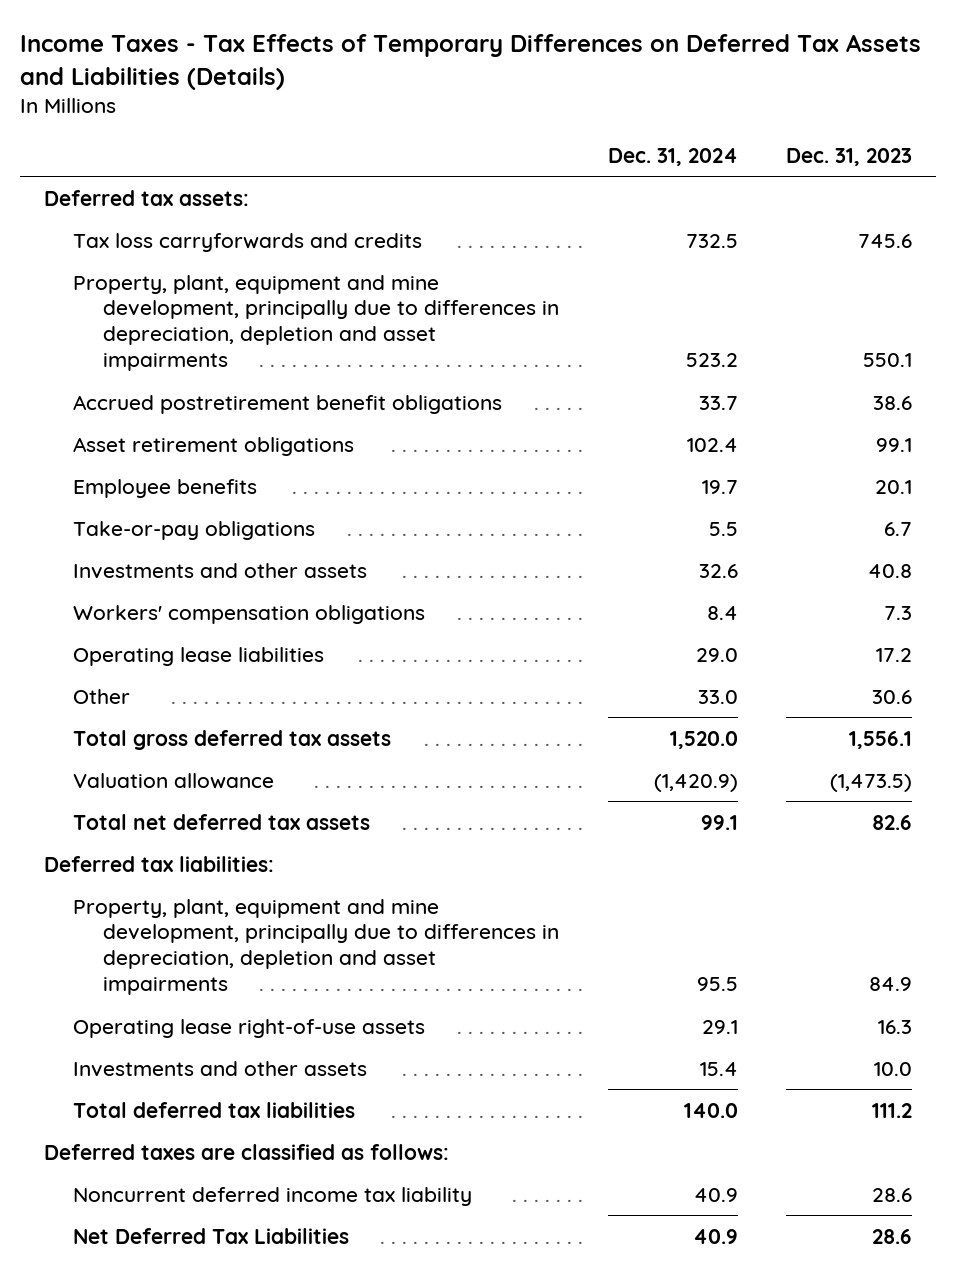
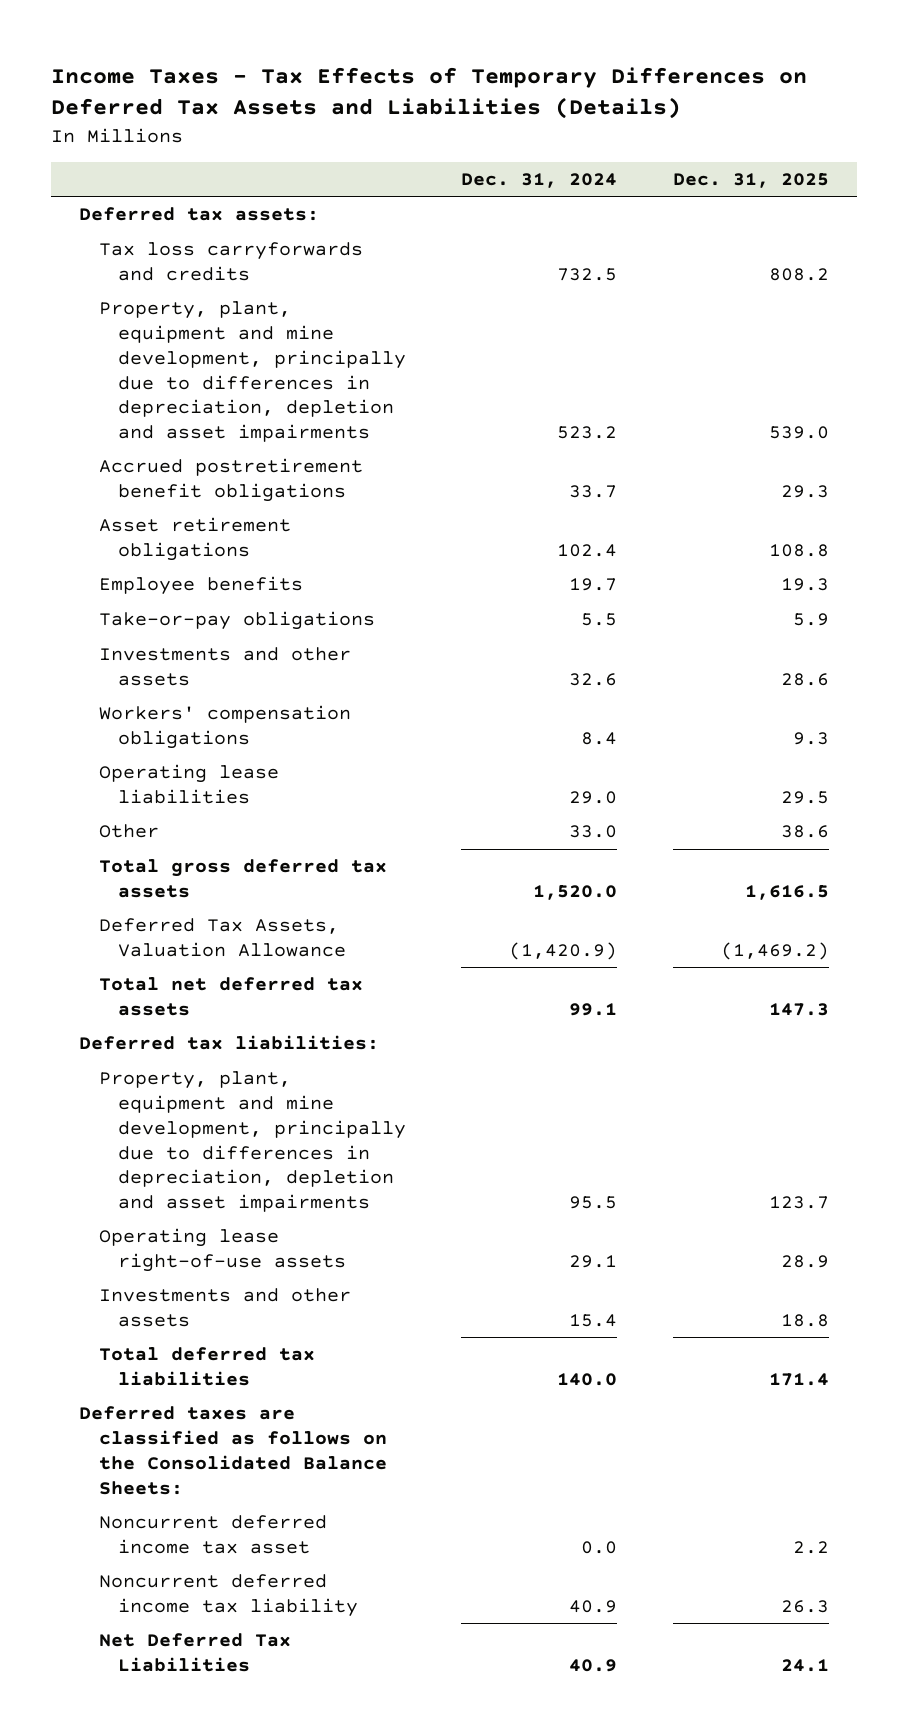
[786,147,913,166] Dec. 31, 2023 -> none
none -> [672,173,829,189] Dec. 31, 2025
[73,772,275,789] Valuation allowance -> [98,918,347,958] Deferred Tax Assets, Valuation Allowance
[43,1143,449,1160] Deferred taxes are classified as follows: -> [79,1406,387,1495] Deferred taxes are classified as follows on the Consolidated Balance Sheets:
none -> [98,1515,327,1555] Noncurrent deferred income tax asset

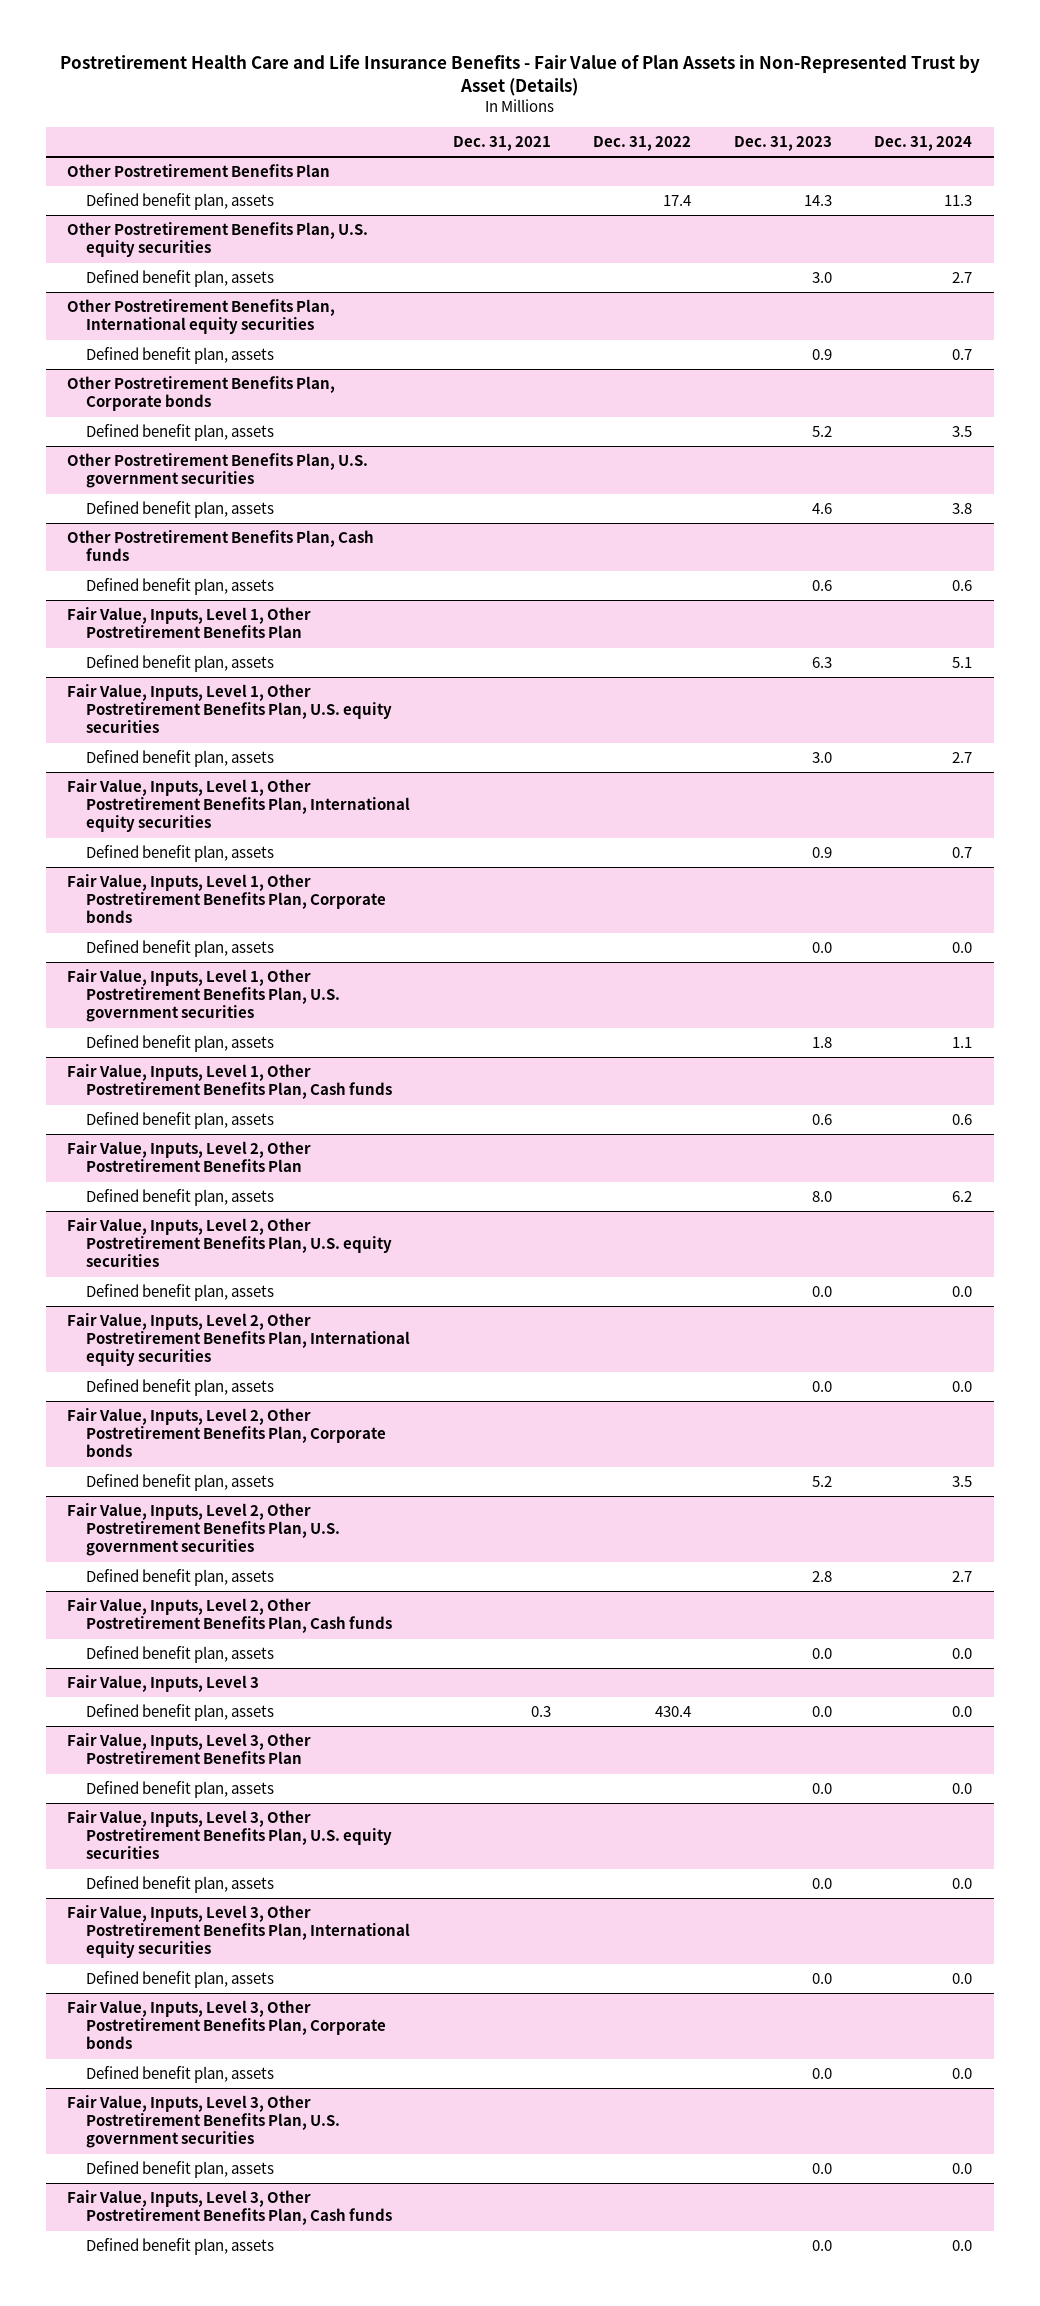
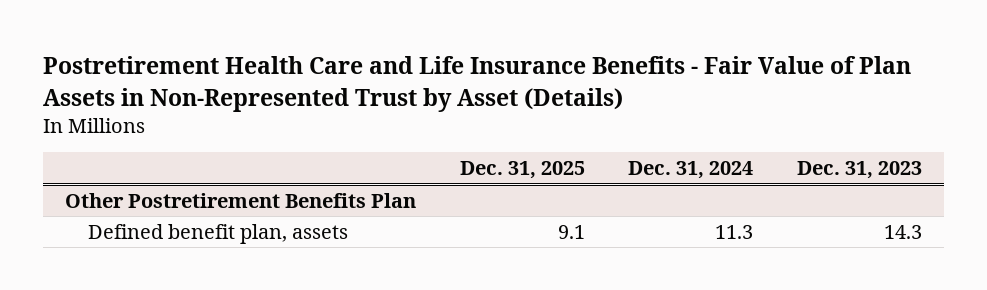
[452,136,551,152] Dec. 31, 2021 -> none
[593,136,692,152] Dec. 31, 2022 -> none
none -> [459,161,585,180] Dec. 31, 2025
[67,222,369,258] Other Postretirement Benefits Plan, U.S. equity securities -> none
[86,270,275,288] Defined benefit plan, assets -> none
[67,299,336,335] Other Postretirement Benefits Plan, International equity securities -> none
[86,347,275,365] Defined benefit plan, assets -> none
[67,376,336,412] Other Postretirement Benefits Plan, Corporate bonds -> none
[86,424,275,442] Defined benefit plan, assets -> none
[67,453,369,489] Other Postretirement Benefits Plan, U.S. government securities -> none
[86,501,275,519] Defined benefit plan, assets -> none
[67,530,375,562] Other Postretirement Benefits Plan, Cash funds -> none
[86,578,275,596] Defined benefit plan, assets -> none
[67,607,312,639] Fair Value, Inputs, Level 1, Other Postretirement Benefits Plan -> none
[86,655,275,673] Defined benefit plan, assets -> none
[67,684,393,734] Fair Value, Inputs, Level 1, Other Postretirement Benefits Plan, U.S. equity securities -> none
[86,750,275,768] Defined benefit plan, assets -> none
[67,779,411,833] Fair Value, Inputs, Level 1, Other Postretirement Benefits Plan, International equity securities -> none
[86,845,275,863] Defined benefit plan, assets -> none
[67,874,387,924] Fair Value, Inputs, Level 1, Other Postretirement Benefits Plan, Corporate bonds -> none
[86,940,275,958] Defined benefit plan, assets -> none
[67,969,341,1023] Fair Value, Inputs, Level 1, Other Postretirement Benefits Plan, U.S. government securities -> none
[86,1035,275,1053] Defined benefit plan, assets -> none
[67,1064,393,1100] Fair Value, Inputs, Level 1, Other Postretirement Benefits Plan, Cash funds -> none
[86,1112,275,1130] Defined benefit plan, assets -> none
[67,1141,312,1173] Fair Value, Inputs, Level 2, Other Postretirement Benefits Plan -> none
[86,1189,275,1207] Defined benefit plan, assets -> none
[67,1218,393,1268] Fair Value, Inputs, Level 2, Other Postretirement Benefits Plan, U.S. equity securities -> none
[86,1284,275,1302] Defined benefit plan, assets -> none
[67,1313,411,1367] Fair Value, Inputs, Level 2, Other Postretirement Benefits Plan, International equity securities -> none
[86,1379,275,1397] Defined benefit plan, assets -> none
[67,1408,387,1458] Fair Value, Inputs, Level 2, Other Postretirement Benefits Plan, Corporate bonds -> none
[86,1474,275,1492] Defined benefit plan, assets -> none
[67,1503,341,1557] Fair Value, Inputs, Level 2, Other Postretirement Benefits Plan, U.S. government securities -> none
[86,1569,275,1587] Defined benefit plan, assets -> none
[67,1598,393,1634] Fair Value, Inputs, Level 2, Other Postretirement Benefits Plan, Cash funds -> none
[86,1646,275,1664] Defined benefit plan, assets -> none
[67,1675,260,1693] Fair Value, Inputs, Level 3 -> none
[86,1704,275,1722] Defined benefit plan, assets -> none
[67,1733,312,1765] Fair Value, Inputs, Level 3, Other Postretirement Benefits Plan -> none
[86,1781,275,1799] Defined benefit plan, assets -> none
[67,1810,393,1860] Fair Value, Inputs, Level 3, Other Postretirement Benefits Plan, U.S. equity securities -> none
[86,1876,275,1894] Defined benefit plan, assets -> none
[67,1905,411,1959] Fair Value, Inputs, Level 3, Other Postretirement Benefits Plan, International equity securities -> none
[86,1971,275,1989] Defined benefit plan, assets -> none
[67,2000,387,2050] Fair Value, Inputs, Level 3, Other Postretirement Benefits Plan, Corporate bonds -> none
[86,2066,275,2084] Defined benefit plan, assets -> none
[67,2095,341,2149] Fair Value, Inputs, Level 3, Other Postretirement Benefits Plan, U.S. government securities -> none
[86,2161,275,2179] Defined benefit plan, assets -> none
[67,2190,393,2226] Fair Value, Inputs, Level 3, Other Postretirement Benefits Plan, Cash funds -> none
[86,2238,275,2256] Defined benefit plan, assets -> none

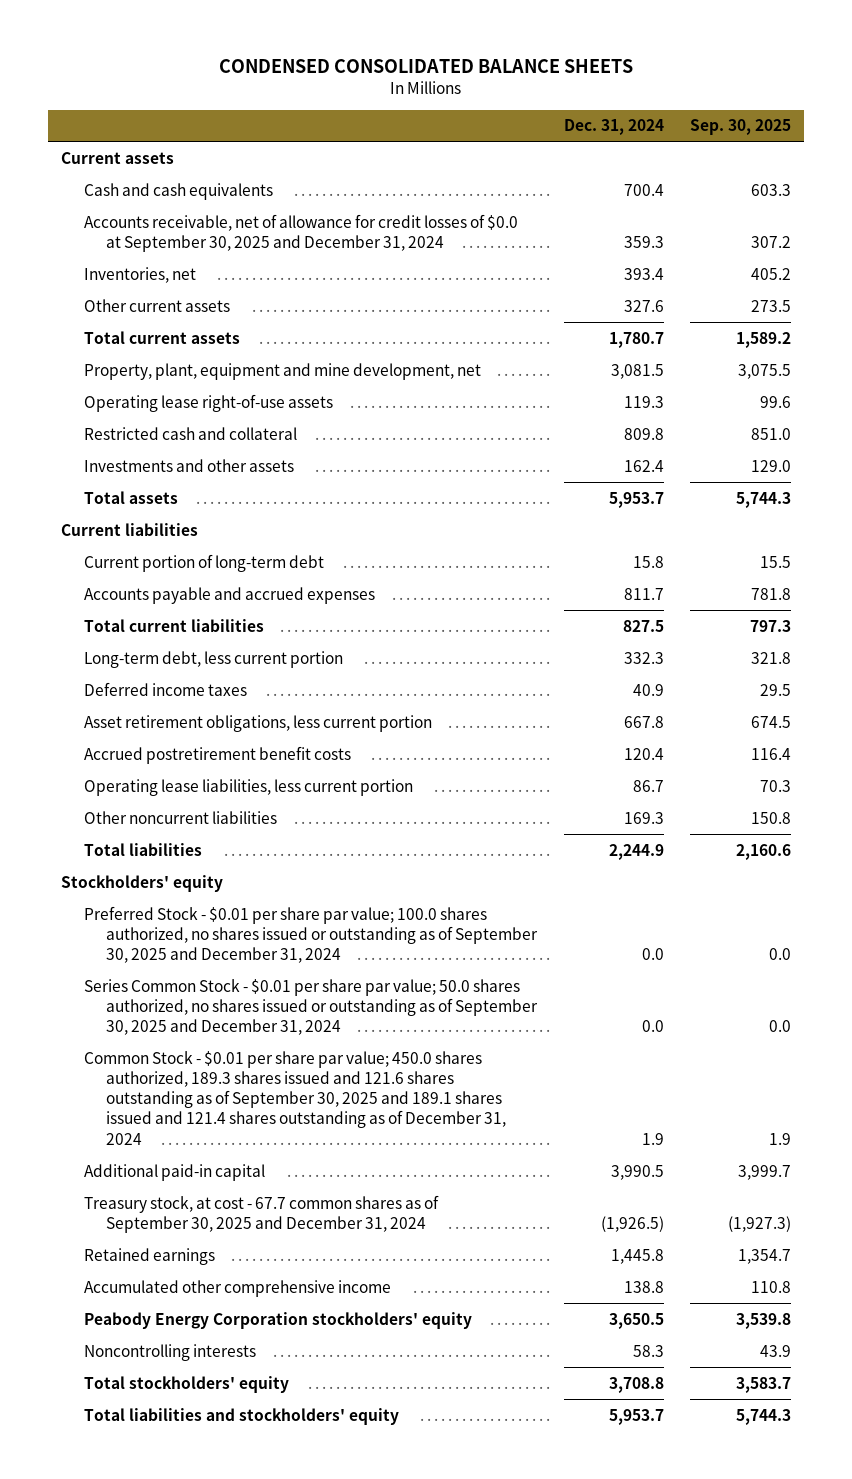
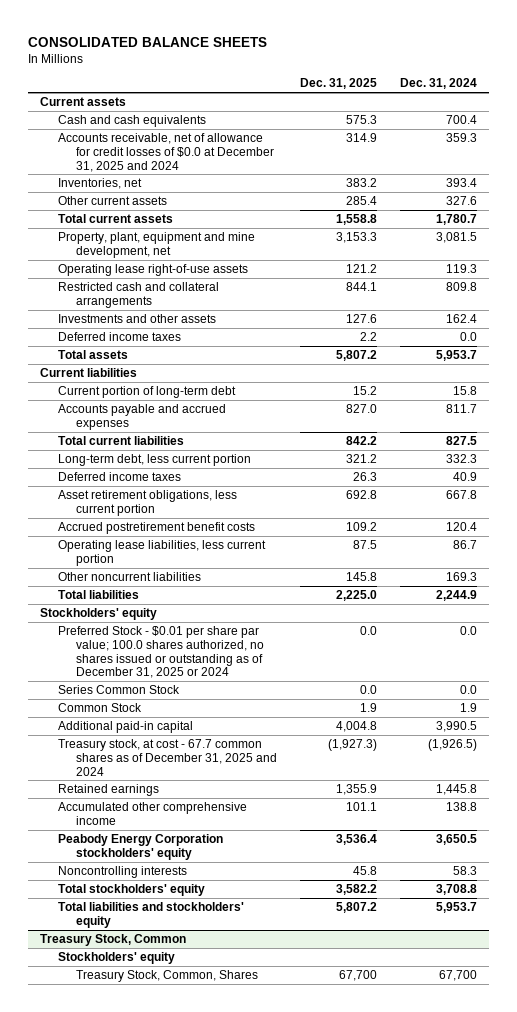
[219,58,634,73] CONDENSED CONSOLIDATED BALANCE SHEETS -> [28,36,268,47] CONSOLIDATED BALANCE SHEETS
[690,119,792,136] Sep. 30, 2025 -> none
none -> [300,78,378,90] Dec. 31, 2025
[83,213,518,252] Accounts receivable, net of allowance for credit losses of $0.0 at September 30, 2025 and December 31, 2024 -> [57,133,274,172] Accounts receivable, net of allowance for credit losses of $0.0 at December 31, 2025 and 2024
[83,426,297,440] Restricted cash and collateral -> [57,282,219,308] Restricted cash and collateral arrangements
none -> [57,332,181,342] Deferred income taxes
[83,1050,507,1145] Common Stock - $0.01 per share par value; 450.0 shares authorized, 189.3 shares issued and 121.6 shares outstanding as of September 30, 2025 and 189.1 shares issued and 121.4 shares outstanding as of December 31, 2024 -> none
[83,905,539,964] Preferred Stock - $0.01 per share par value; 100.0 shares authorized, no shares issued or outstanding as of September 30, 2025 and December 31, 2024 -> [57,626,264,679] Preferred Stock - $0.01 per share par value; 100.0 shares authorized, no shares issued or outstanding as of December 31, 2025 or 2024
[83,978,539,1036] Series Common Stock - $0.01 per share par value; 50.0 shares authorized, no shares issued or outstanding as of September 30, 2025 and December 31, 2024 -> [57,685,180,695] Series Common Stock
none -> [57,703,142,713] Common Stock
[83,1194,439,1233] Treasury stock, at cost - 67.7 common shares as of September 30, 2025 and December 31, 2024 -> [57,739,277,776] Treasury stock, at cost - 67.7 common shares as of December 31, 2025 and 2024
none -> [40,934,187,947] Treasury Stock, Common
none -> [57,952,175,965] Stockholders' equity
none -> [75,970,258,983] Treasury Stock, Common, Shares

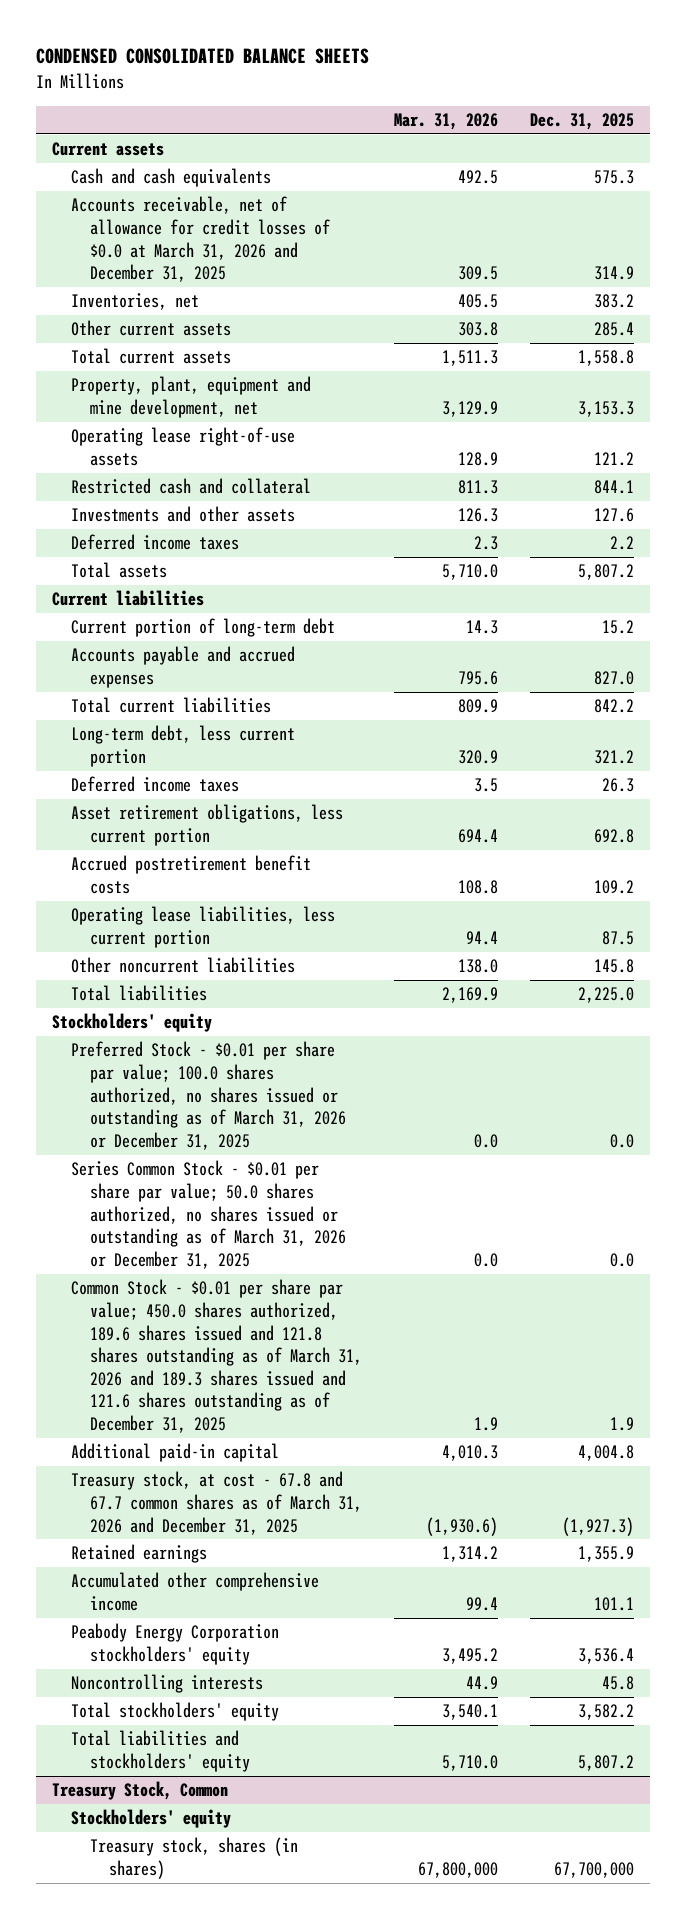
[28,36,268,47] CONSOLIDATED BALANCE SHEETS -> [35,48,369,65] CONDENSED CONSOLIDATED BALANCE SHEETS
[400,78,478,90] Dec. 31, 2024 -> none
none -> [394,112,499,130] Mar. 31, 2026
[57,133,274,172] Accounts receivable, net of allowance for credit losses of $0.0 at December 31, 2025 and 2024 -> [70,196,331,283] Accounts receivable, net of allowance for credit losses of $0.0 at March 31, 2026 and December 31, 2025
[57,282,219,308] Restricted cash and collateral arrangements -> [70,478,311,495] Restricted cash and collateral
[57,703,142,713] Common Stock -> none
[57,626,264,679] Preferred Stock - $0.01 per share par value; 100.0 shares authorized, no shares issued or outstanding as of December 31, 2025 or 2024 -> [70,1041,347,1150] Preferred Stock - $0.01 per share par value; 100.0 shares authorized, no shares issued or outstanding as of March 31, 2026 or December 31, 2025
[57,685,180,695] Series Common Stock -> [70,1160,347,1269] Series Common Stock - $0.01 per share par value; 50.0 shares authorized, no shares issued or outstanding as of March 31, 2026 or December 31, 2025
none -> [70,1279,363,1434] Common Stock - $0.01 per share par value; 450.0 shares authorized, 189.6 shares issued and 121.8 shares outstanding as of March 31, 2026 and 189.3 shares issued and 121.6 shares outstanding as of December 31, 2025
[57,739,277,776] Treasury stock, at cost - 67.7 common shares as of December 31, 2025 and 2024 -> [70,1471,363,1535] Treasury stock, at cost - 67.8 and 67.7 common shares as of March 31, 2026 and December 31, 2025
[75,970,258,983] Treasury Stock, Common, Shares -> [90,1837,299,1879] Treasury stock, shares (in shares)
[339,970,378,982] 67,700 -> [554,1861,635,1878] 67,700,000

